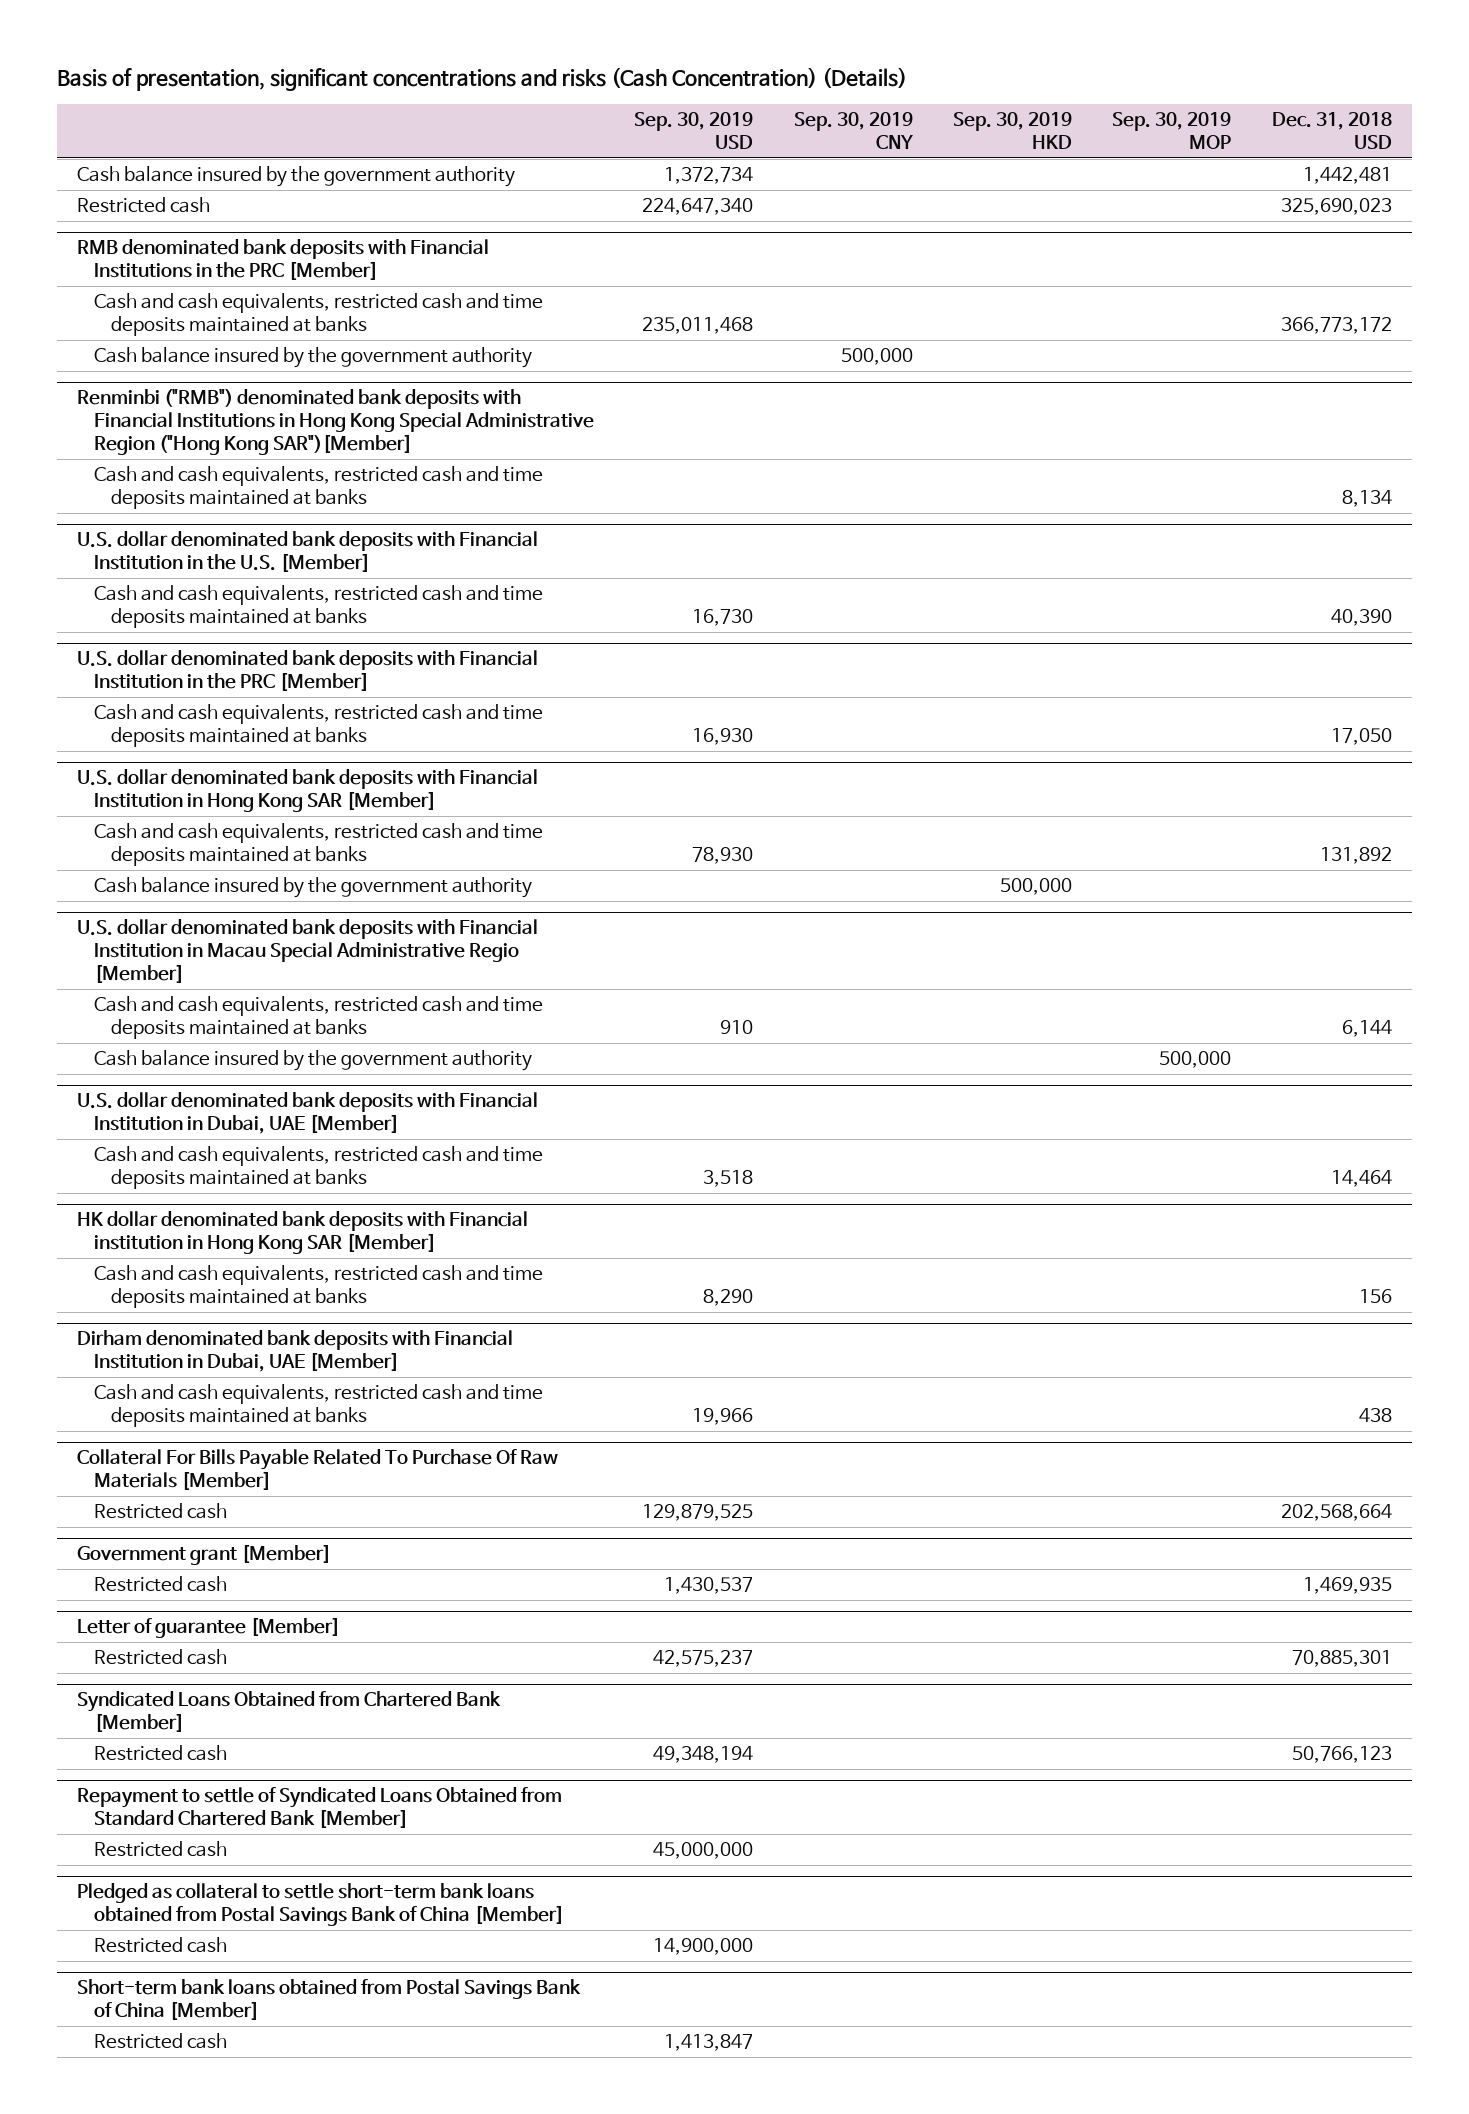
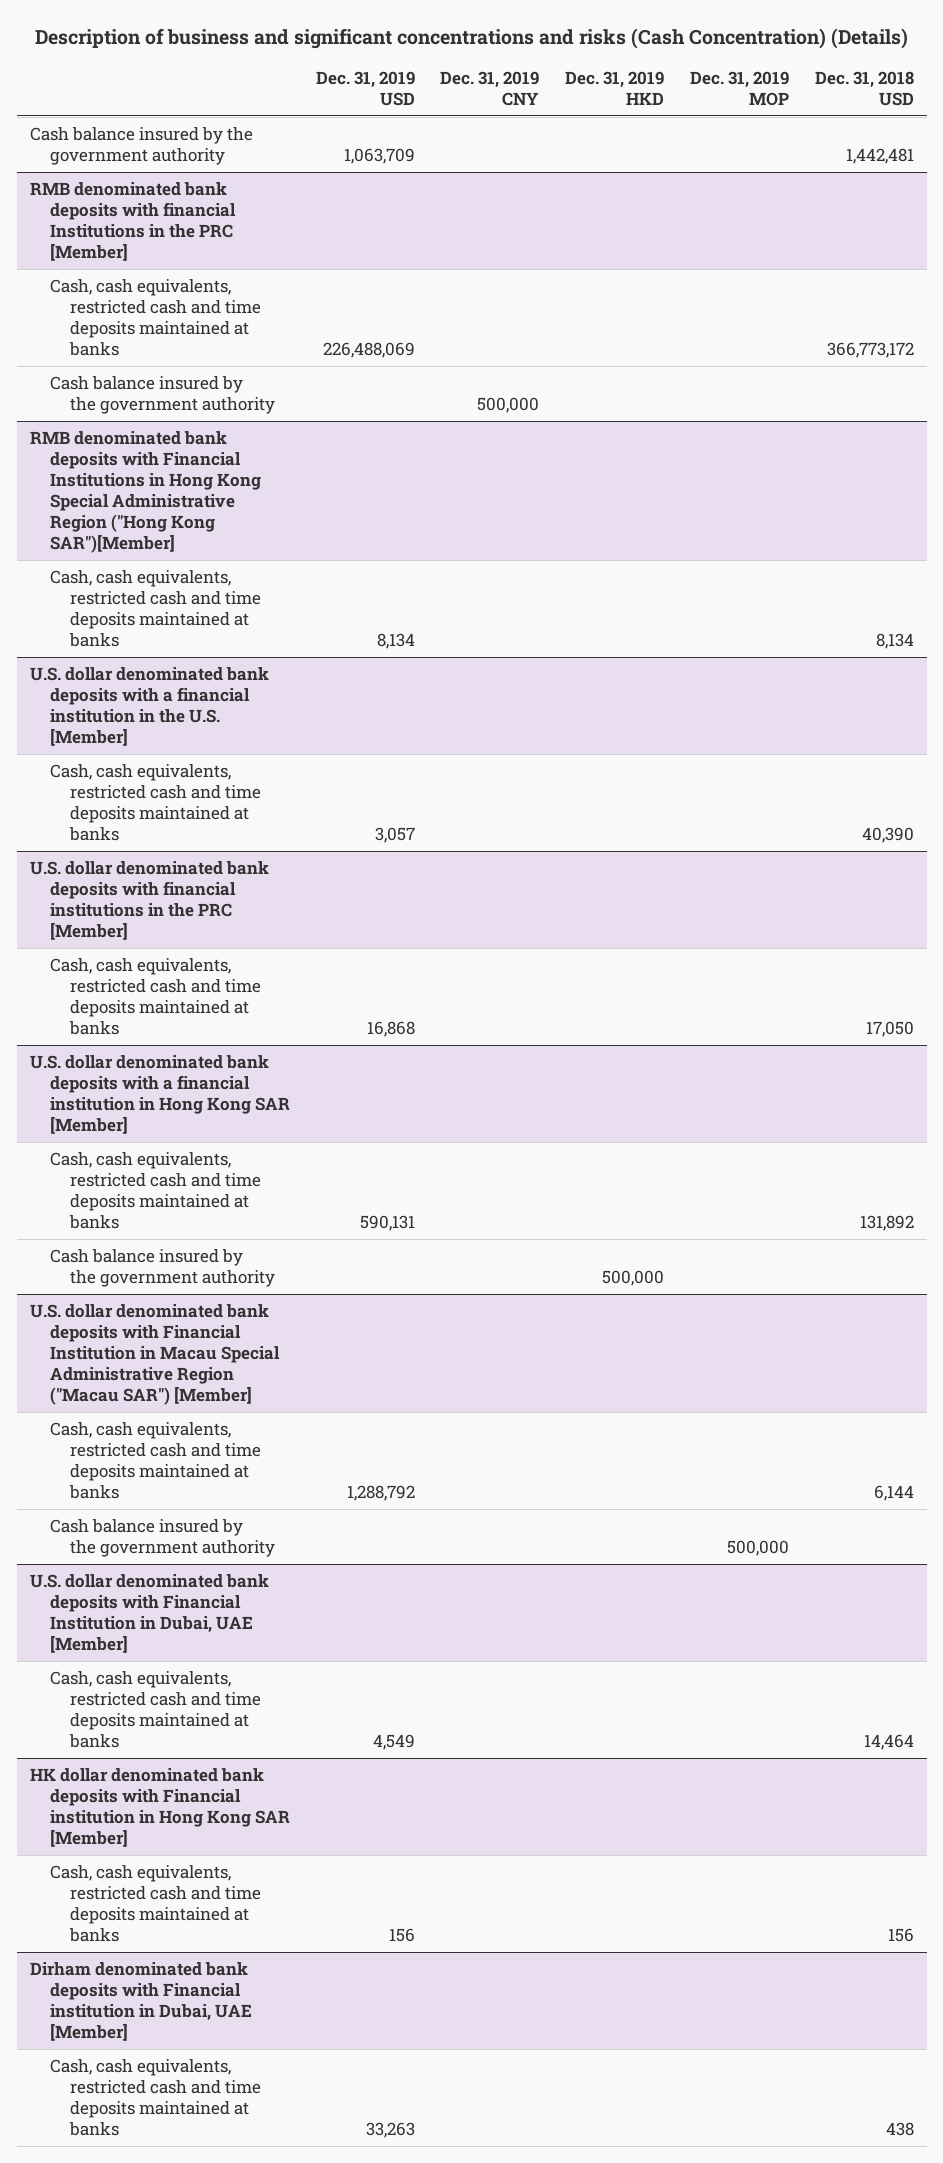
[56,67,907,92] Basis of presentation, significant concentrations and risks (Cash Concentration) (Details) -> [34,27,908,49] Description of business and significant concentrations and risks (Cash Concentration) (Details)
[634,111,754,149] Sep. 30, 2019 USD -> none
[793,111,913,149] Sep. 30, 2019 CNY -> none
[953,111,1073,149] Sep. 30, 2019 HKD -> none
[1112,111,1232,149] Sep. 30, 2019 MOP -> none
none -> [315,70,415,106] Dec. 31, 2019 USD
none -> [440,70,540,106] Dec. 31, 2019 CNY
none -> [565,70,665,105] Dec. 31, 2019 HKD
none -> [689,70,789,106] Dec. 31, 2019 MOP
[77,197,211,214] Restricted cash -> none
[77,239,490,281] RMB denominated bank deposits with Financial Institutions in the PRC [Member] -> [29,182,236,262] RMB denominated bank deposits with financial Institutions in the PRC [Member]
[94,293,544,336] Cash and cash equivalents, restricted cash and time deposits maintained at banks -> [49,279,261,357] Cash, cash equivalents, restricted cash and time deposits maintained at banks
[77,389,595,456] Renminbi ("RMB") denominated bank deposits with Financial Institutions in Hong Kong Special Administrative Region ("Hong Kong SAR")[Member] -> [29,431,261,554] RMB denominated bank deposits with Financial Institutions in Hong Kong Special Administrative Region ("Hong Kong SAR")[Member]
[94,466,544,509] Cash and cash equivalents, restricted cash and time deposits maintained at banks -> [49,570,261,648] Cash, cash equivalents, restricted cash and time deposits maintained at banks
[77,531,539,573] U.S. dollar denominated bank deposits with Financial Institution in the U.S. [Member] -> [29,667,269,747] U.S. dollar denominated bank deposits with a financial institution in the U.S. [Member]
[94,585,544,628] Cash and cash equivalents, restricted cash and time deposits maintained at banks -> [49,764,261,842] Cash, cash equivalents, restricted cash and time deposits maintained at banks
[77,650,539,692] U.S. dollar denominated bank deposits with Financial Institution in the PRC [Member] -> [29,861,269,941] U.S. dollar denominated bank deposits with financial institutions in the PRC [Member]
[94,704,544,747] Cash and cash equivalents, restricted cash and time deposits maintained at banks -> [49,958,261,1036] Cash, cash equivalents, restricted cash and time deposits maintained at banks
[77,769,539,813] U.S. dollar denominated bank deposits with Financial Institution in Hong Kong SAR [Member] -> [29,1055,290,1135] U.S. dollar denominated bank deposits with a financial institution in Hong Kong SAR [Member]
[94,823,544,866] Cash and cash equivalents, restricted cash and time deposits maintained at banks -> [49,1152,261,1230] Cash, cash equivalents, restricted cash and time deposits maintained at banks
[77,919,539,984] U.S. dollar denominated bank deposits with Financial Institution in Macau Special Administrative Regio [Member] -> [29,1304,280,1406] U.S. dollar denominated bank deposits with Financial Institution in Macau Special Administrative Region ("Macau SAR") [Member]
[94,996,544,1039] Cash and cash equivalents, restricted cash and time deposits maintained at banks -> [49,1422,261,1500] Cash, cash equivalents, restricted cash and time deposits maintained at banks
[94,1146,544,1189] Cash and cash equivalents, restricted cash and time deposits maintained at banks -> [49,1671,261,1749] Cash, cash equivalents, restricted cash and time deposits maintained at banks
[77,1449,559,1491] Collateral For Bills Payable Related To Purchase Of Raw Materials [Member] -> none
[94,1503,228,1520] Restricted cash -> none
[77,1544,332,1566] Government grant [Member] -> none
[94,1576,228,1593] Restricted cash -> none
[77,1617,341,1639] Letter of guarantee [Member] -> none
[94,1649,228,1666] Restricted cash -> none
[77,1691,502,1733] Syndicated Loans Obtained from Chartered Bank [Member] -> none
[94,1745,228,1762] Restricted cash -> none
[77,1787,563,1829] Repayment to settle of Syndicated Loans Obtained from Standard Chartered Bank [Member] -> none
[94,1841,228,1858] Restricted cash -> none
[77,1883,565,1927] Pledged as collateral to settle short-term bank loans obtained from Postal Savings Bank of China [Member] -> none
[94,1937,228,1954] Restricted cash -> none
[77,1979,582,2021] Short-term bank loans obtained from Postal Savings Bank of China [Member] -> none
[94,2033,228,2050] Restricted cash -> none
[94,1265,544,1308] Cash and cash equivalents, restricted cash and time deposits maintained at banks -> [49,1865,261,1943] Cash, cash equivalents, restricted cash and time deposits maintained at banks
[77,1330,514,1373] Dirham denominated bank deposits with Financial Institution in Dubai, UAE [Member] -> [29,1962,252,2042] Dirham denominated bank deposits with Financial institution in Dubai, UAE [Member]
[94,1384,544,1427] Cash and cash equivalents, restricted cash and time deposits maintained at banks -> [49,2059,261,2137] Cash, cash equivalents, restricted cash and time deposits maintained at banks

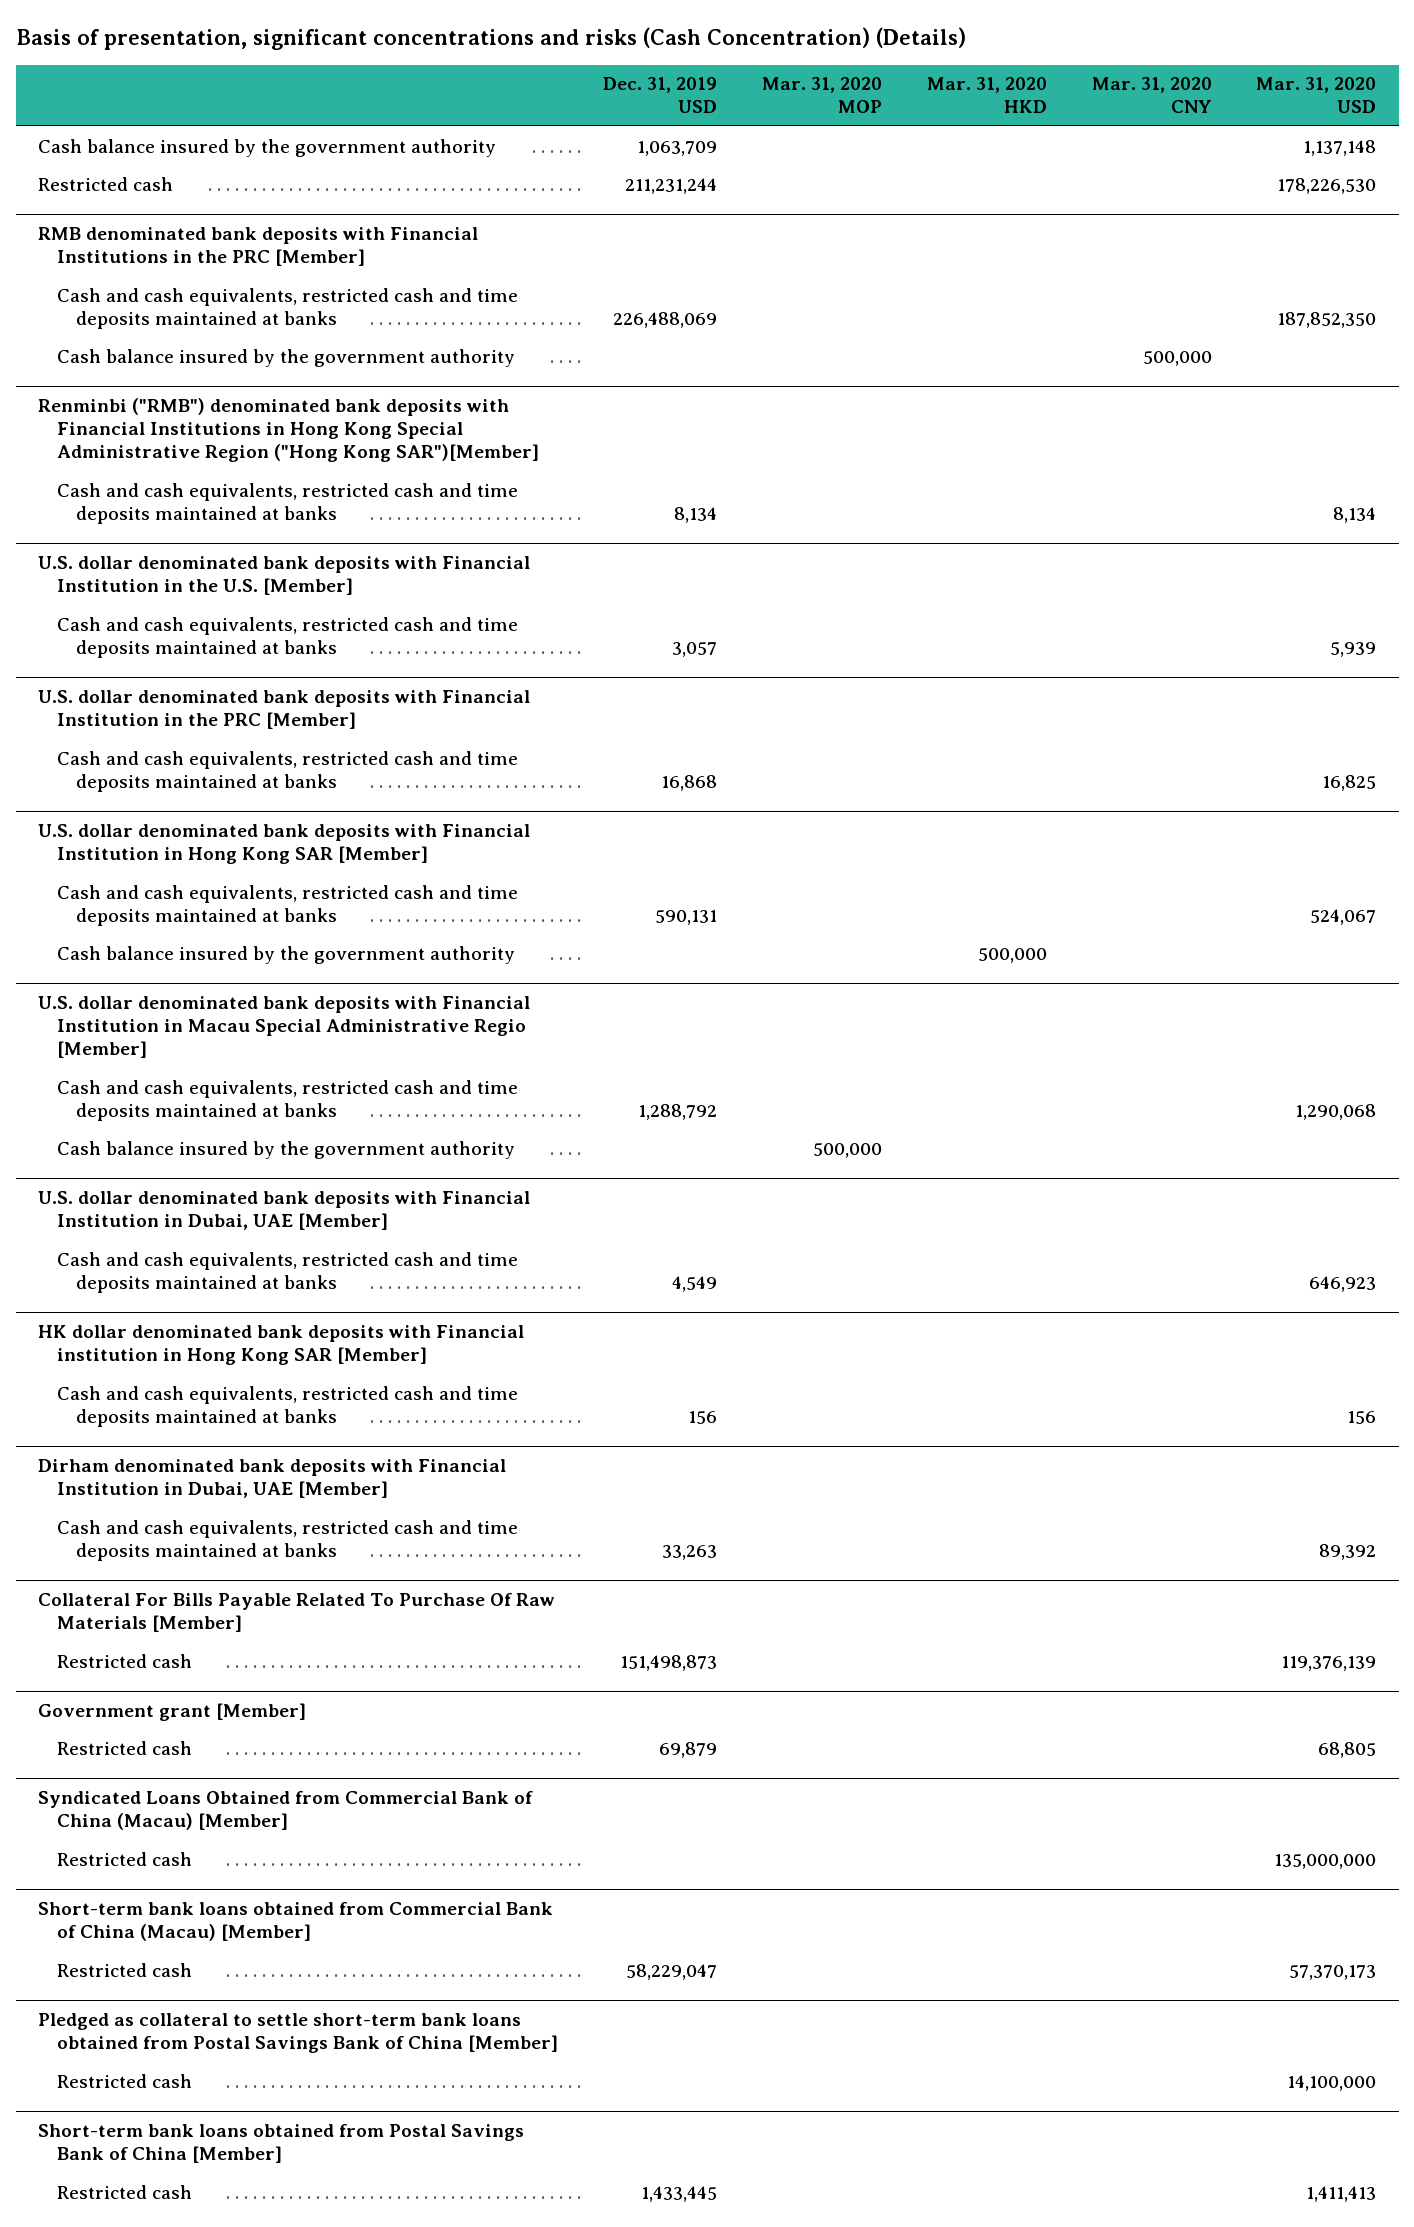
[34,27,908,49] Description of business and significant concentrations and risks (Cash Concentration) (Details) -> [15,27,966,51] Basis of presentation, significant concentrations and risks (Cash Concentration) (Details)
[440,70,540,106] Dec. 31, 2019 CNY -> none
[565,70,665,105] Dec. 31, 2019 HKD -> none
[689,70,789,106] Dec. 31, 2019 MOP -> none
[814,70,914,106] Dec. 31, 2018 USD -> none
none -> [761,77,882,114] Mar. 31, 2020 MOP
none -> [926,77,1047,114] Mar. 31, 2020 HKD
none -> [1091,77,1212,114] Mar. 31, 2020 CNY
none -> [1256,77,1377,114] Mar. 31, 2020 USD
none -> [37,176,173,191] Restricted cash
[29,182,236,262] RMB denominated bank deposits with financial Institutions in the PRC [Member] -> [37,227,478,267] RMB denominated bank deposits with Financial Institutions in the PRC [Member]
[49,279,261,357] Cash, cash equivalents, restricted cash and time deposits maintained at banks -> [57,287,519,329] Cash and cash equivalents, restricted cash and time deposits maintained at banks
[29,431,261,554] RMB denominated bank deposits with Financial Institutions in Hong Kong Special Administrative Region ("Hong Kong SAR")[Member] -> [37,398,540,463] Renminbi ("RMB") denominated bank deposits with Financial Institutions in Hong Kong Special Administrative Region ("Hong Kong SAR")[Member]
[49,570,261,648] Cash, cash equivalents, restricted cash and time deposits maintained at banks -> [57,482,519,524] Cash and cash equivalents, restricted cash and time deposits maintained at banks
[29,667,269,747] U.S. dollar denominated bank deposits with a financial institution in the U.S. [Member] -> [37,556,530,596] U.S. dollar denominated bank deposits with Financial Institution in the U.S. [Member]
[49,764,261,842] Cash, cash equivalents, restricted cash and time deposits maintained at banks -> [57,616,519,658] Cash and cash equivalents, restricted cash and time deposits maintained at banks
[29,861,269,941] U.S. dollar denominated bank deposits with financial institutions in the PRC [Member] -> [37,690,530,730] U.S. dollar denominated bank deposits with Financial Institution in the PRC [Member]
[49,958,261,1036] Cash, cash equivalents, restricted cash and time deposits maintained at banks -> [57,750,519,792] Cash and cash equivalents, restricted cash and time deposits maintained at banks
[29,1055,290,1135] U.S. dollar denominated bank deposits with a financial institution in Hong Kong SAR [Member] -> [37,824,530,865] U.S. dollar denominated bank deposits with Financial Institution in Hong Kong SAR [Member]
[49,1152,261,1230] Cash, cash equivalents, restricted cash and time deposits maintained at banks -> [57,884,519,926] Cash and cash equivalents, restricted cash and time deposits maintained at banks
[29,1304,280,1406] U.S. dollar denominated bank deposits with Financial Institution in Macau Special Administrative Region ("Macau SAR") [Member] -> [37,996,530,1059] U.S. dollar denominated bank deposits with Financial Institution in Macau Special Administrative Regio [Member]
[49,1422,261,1500] Cash, cash equivalents, restricted cash and time deposits maintained at banks -> [57,1079,519,1121] Cash and cash equivalents, restricted cash and time deposits maintained at banks
[49,1671,261,1749] Cash, cash equivalents, restricted cash and time deposits maintained at banks -> [57,1251,519,1293] Cash and cash equivalents, restricted cash and time deposits maintained at banks
[49,1865,261,1943] Cash, cash equivalents, restricted cash and time deposits maintained at banks -> [57,1385,519,1427] Cash and cash equivalents, restricted cash and time deposits maintained at banks
[29,1962,252,2042] Dirham denominated bank deposits with Financial institution in Dubai, UAE [Member] -> [37,1459,506,1499] Dirham denominated bank deposits with Financial Institution in Dubai, UAE [Member]
[49,2059,261,2137] Cash, cash equivalents, restricted cash and time deposits maintained at banks -> [57,1519,519,1561] Cash and cash equivalents, restricted cash and time deposits maintained at banks
none -> [37,1593,555,1633] Collateral For Bills Payable Related To Purchase Of Raw Materials [Member]
none -> [57,1653,193,1668] Restricted cash
none -> [37,1703,306,1722] Government grant [Member]
none -> [57,1740,193,1755] Restricted cash
none -> [37,1791,533,1831] Syndicated Loans Obtained from Commercial Bank of China (Macau) [Member]
none -> [57,1851,193,1866] Restricted cash
none -> [37,1902,553,1942] Short-term bank loans obtained from Commercial Bank of China (Macau) [Member]
none -> [57,1962,193,1977] Restricted cash
none -> [37,2013,559,2054] Pledged as collateral to settle short-term bank loans obtained from Postal Savings Bank of China [Member]
none -> [57,2073,193,2088] Restricted cash
none -> [37,2124,524,2164] Short-term bank loans obtained from Postal Savings Bank of China [Member]
none -> [57,2184,193,2199] Restricted cash

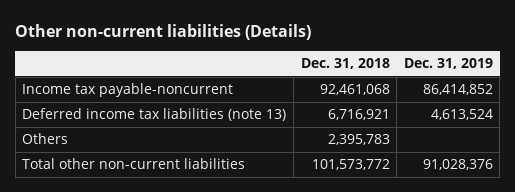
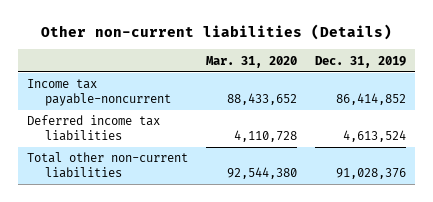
[300,58,390,70] Dec. 31, 2018 -> none
none -> [206,55,298,68] Mar. 31, 2020
[22,133,69,145] Others -> none
[22,108,287,122] Deferred income tax liabilities (note 13) -> [27,115,161,142] Deferred income tax liabilities

